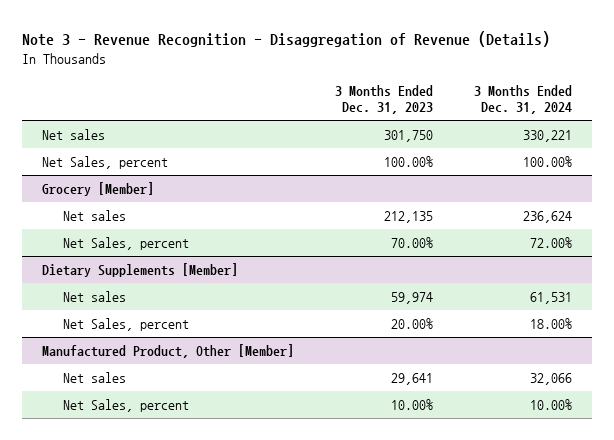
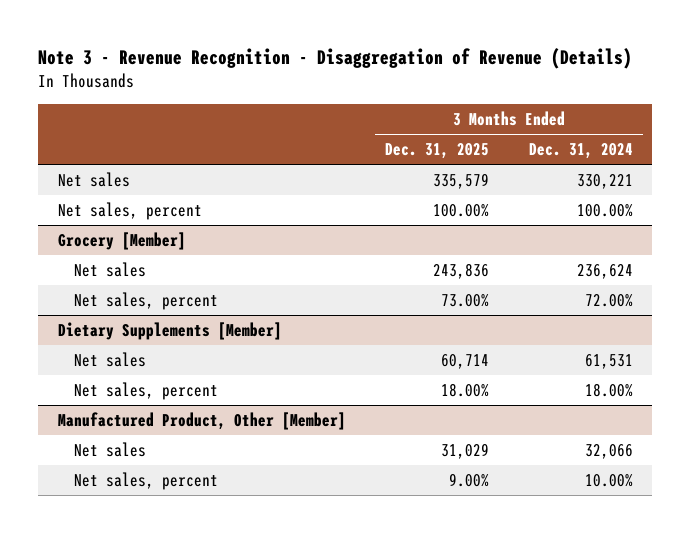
[334,84,433,115] 3 Months Ended Dec. 31, 2023 -> none
none -> [385,143,490,160] Dec. 31, 2025
[42,155,169,169] Net Sales, percent -> [57,201,202,220] Net sales, percent
[63,236,190,250] Net Sales, percent -> [73,291,218,310] Net sales, percent
[63,317,190,331] Net Sales, percent -> [73,381,218,400] Net sales, percent
[63,398,190,412] Net Sales, percent -> [73,471,218,490] Net sales, percent

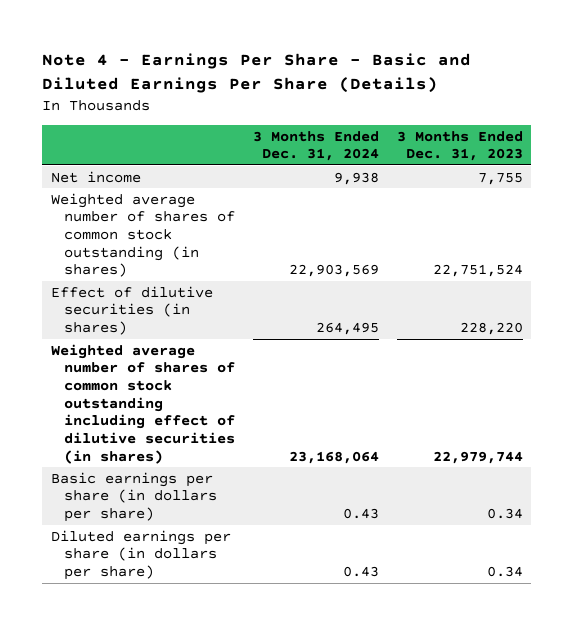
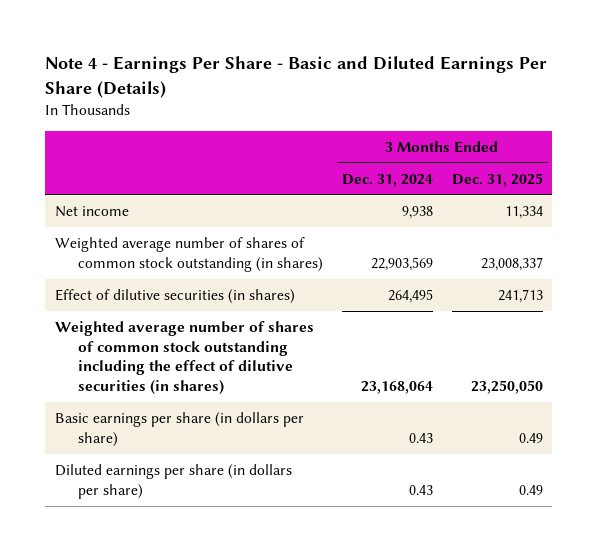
[396,130,523,162] 3 Months Ended Dec. 31, 2023 -> none
none -> [451,172,543,187] Dec. 31, 2025
[50,343,235,464] Weighted average number of shares of common stock outstanding including effect of dilutive securities (in shares) -> [54,321,314,395] Weighted average number of shares of common stock outstanding including the effect of dilutive securities (in shares)

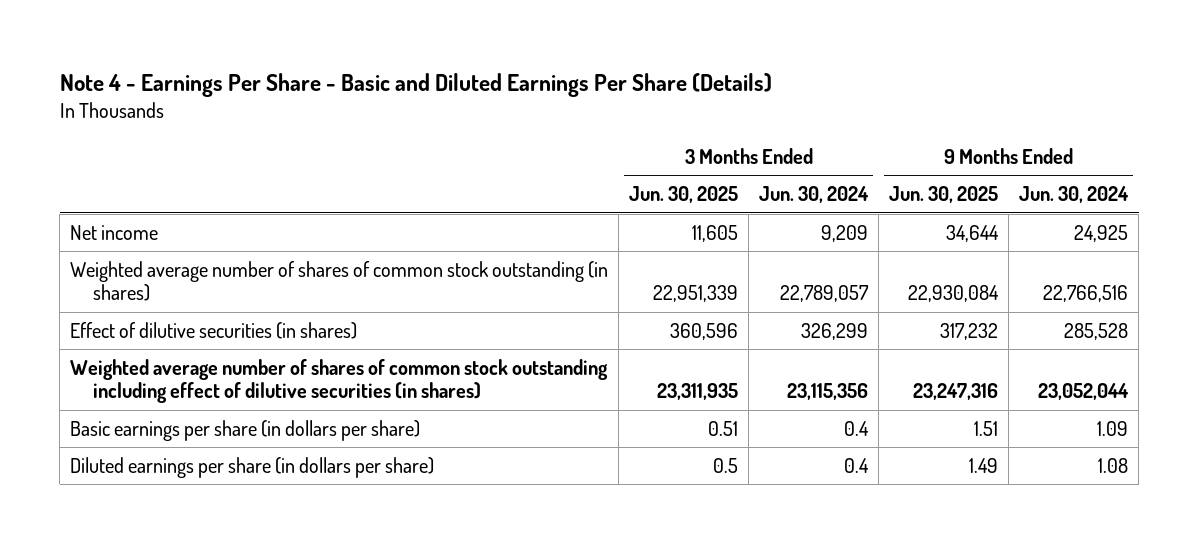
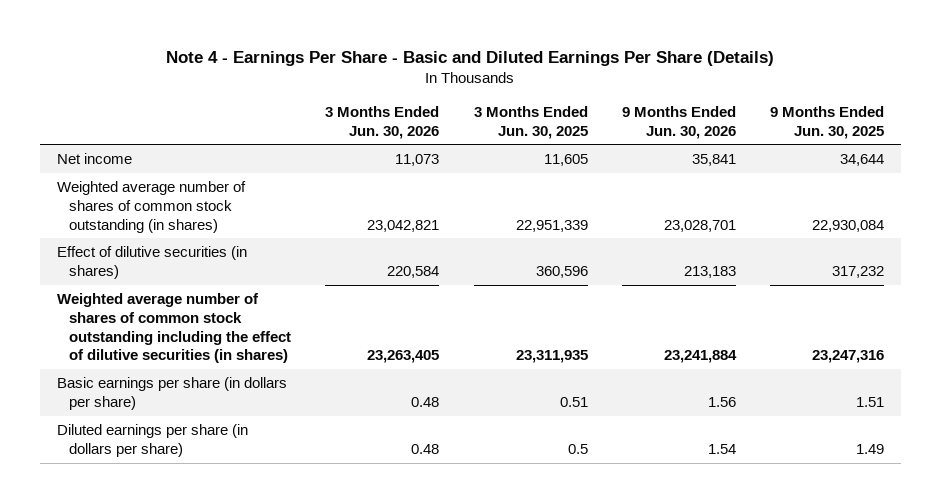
[759,186,870,204] Jun. 30, 2024 -> none
[1019,186,1130,204] Jun. 30, 2024 -> none
none -> [325,105,440,139] 3 Months Ended Jun. 30, 2026
none -> [621,105,736,139] 9 Months Ended Jun. 30, 2026
[70,358,609,404] Weighted average number of shares of common stock outstanding including effect of dilutive securities (in shares) -> [56,293,292,364] Weighted average number of shares of common stock outstanding including the effect of dilutive securities (in shares)

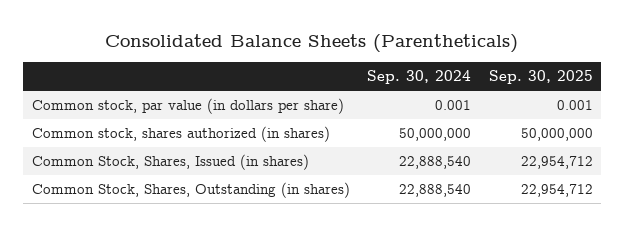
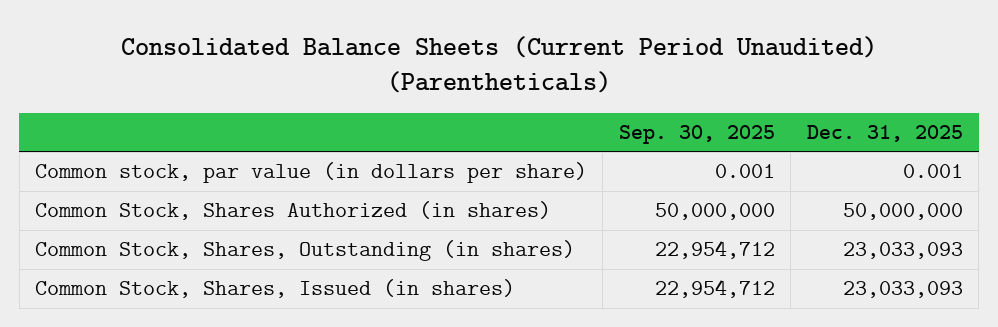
[105,33,519,53] Consolidated Balance Sheets (Parentheticals) -> [120,35,877,94] Consolidated Balance Sheets (Current Period Unaudited) (Parentheticals)
[367,70,472,85] Sep. 30, 2024 -> none
none -> [806,125,963,143] Dec. 31, 2025
[32,126,331,143] Common stock, shares authorized (in shares) -> [35,201,552,221] Common Stock, Shares Authorized (in shares)
[32,154,310,171] Common Stock, Shares, Issued (in shares) -> [35,279,516,299] Common Stock, Shares, Issued (in shares)

